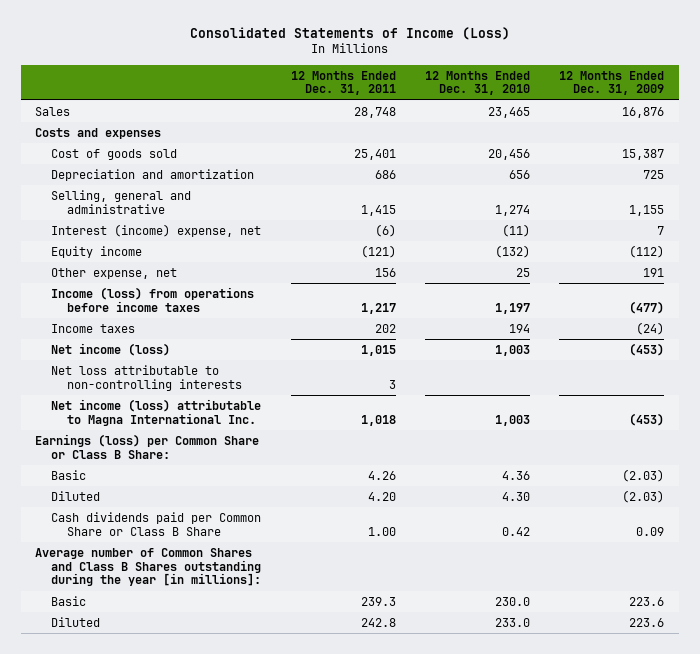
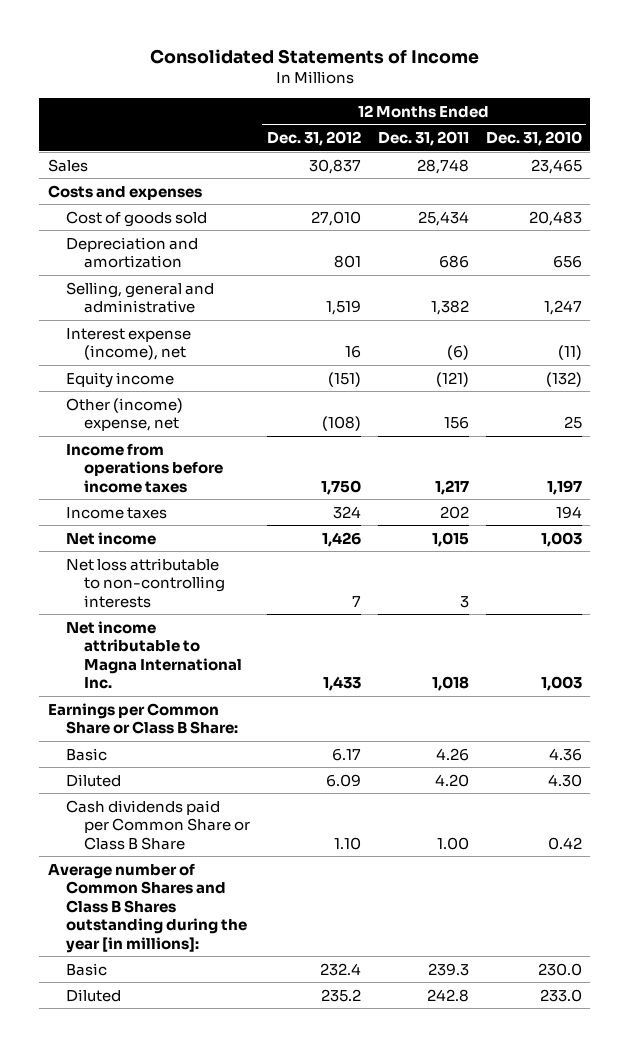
[189,27,510,41] Consolidated Statements of Income (Loss) -> [149,48,479,64] Consolidated Statements of Income
[559,70,665,96] 12 Months Ended Dec. 31, 2009 -> none
none -> [266,131,361,147] Dec. 31, 2012
[353,148,396,160] 25,401 -> [417,210,469,226] 25,434
[487,148,530,160] 20,456 -> [528,210,582,226] 20,483
[360,204,396,216] 1,415 -> [430,300,469,316] 1,382
[494,204,530,216] 1,274 -> [543,300,582,316] 1,247
[51,223,262,237] Interest (income) expense, net -> [65,327,191,361] Interest expense (income), net
[51,267,178,279] Other expense, net -> [65,397,183,432] Other (income) expense, net
[51,286,255,312] Income (loss) from operations before income taxes -> [65,442,223,493] Income from operations before income taxes
[51,342,171,356] Net income (loss) -> [65,531,156,545] Net income
[51,398,262,426] Net income (loss) attributable to Magna International Inc. -> [65,620,242,690] Net income attributable to Magna International Inc.
[35,433,260,459] Earnings (loss) per Common Share or Class B Share: -> [47,702,238,735] Earnings per Common Share or Class B Share:

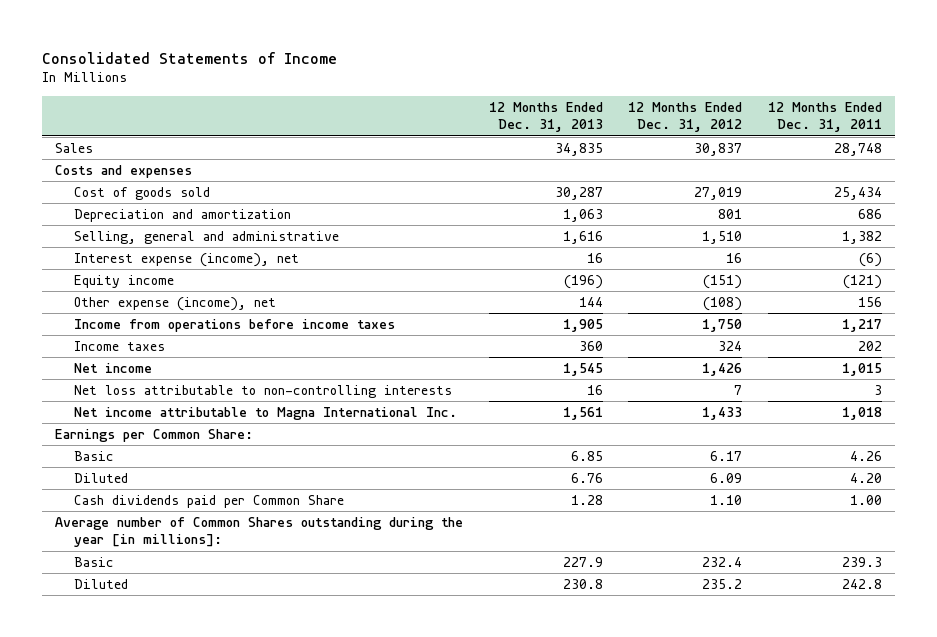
[485,131,582,147] Dec. 31, 2010 -> none
none -> [488,102,603,133] 12 Months Ended Dec. 31, 2013
[310,210,361,226] 27,010 -> [694,186,743,200] 27,019
[325,300,361,316] 1,519 -> [702,230,743,244] 1,510
[65,397,183,432] Other (income) expense, net -> [73,296,276,311] Other expense (income), net
[47,702,238,735] Earnings per Common Share or Class B Share: -> [54,428,253,442] Earnings per Common Share:
[65,799,250,850] Cash dividends paid per Common Share or Class B Share -> [73,494,344,508] Cash dividends paid per Common Share
[47,862,247,953] Average number of Common Shares and Class B Shares outstanding during the year [in millions]: -> [54,516,463,548] Average number of Common Shares outstanding during the year [in millions]:

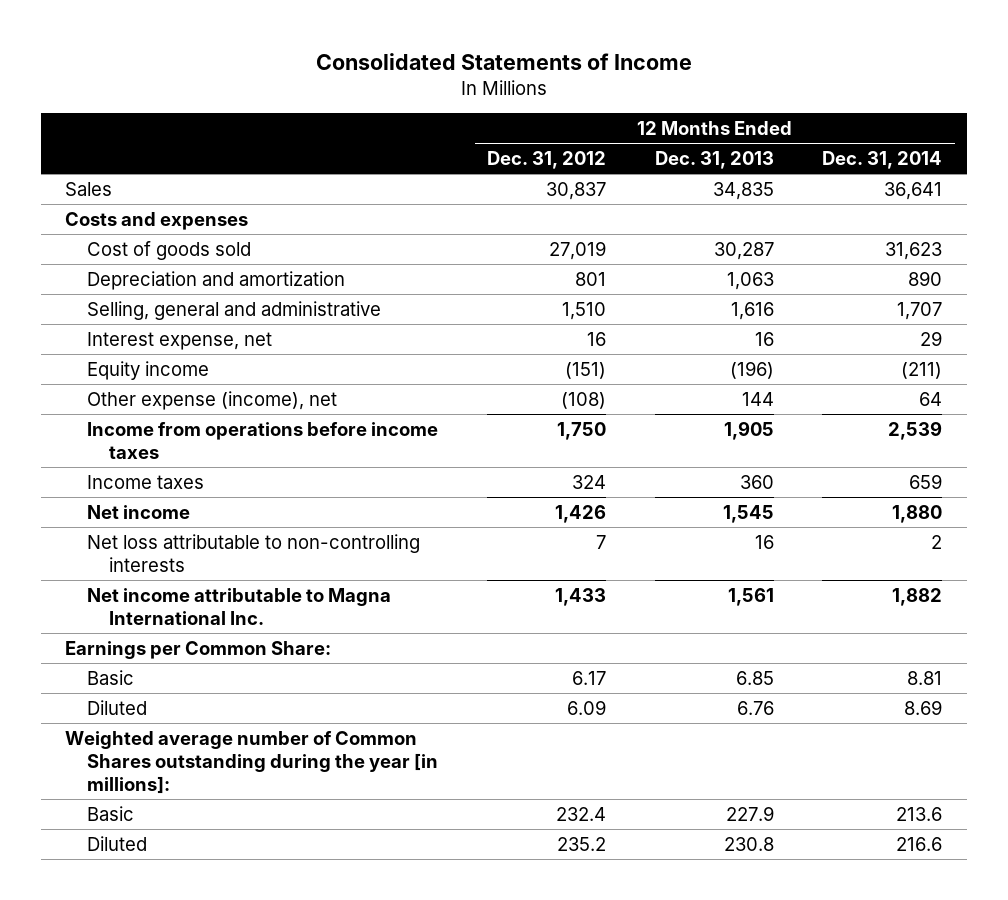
[768,102,883,133] 12 Months Ended Dec. 31, 2011 -> none
none -> [822,150,943,169] Dec. 31, 2014
[73,252,299,267] Interest expense (income), net -> [87,331,273,350] Interest expense, net
[73,494,344,508] Cash dividends paid per Common Share -> none
[54,516,463,548] Average number of Common Shares outstanding during the year [in millions]: -> [65,730,439,795] Weighted average number of Common Shares outstanding during the year [in millions]:

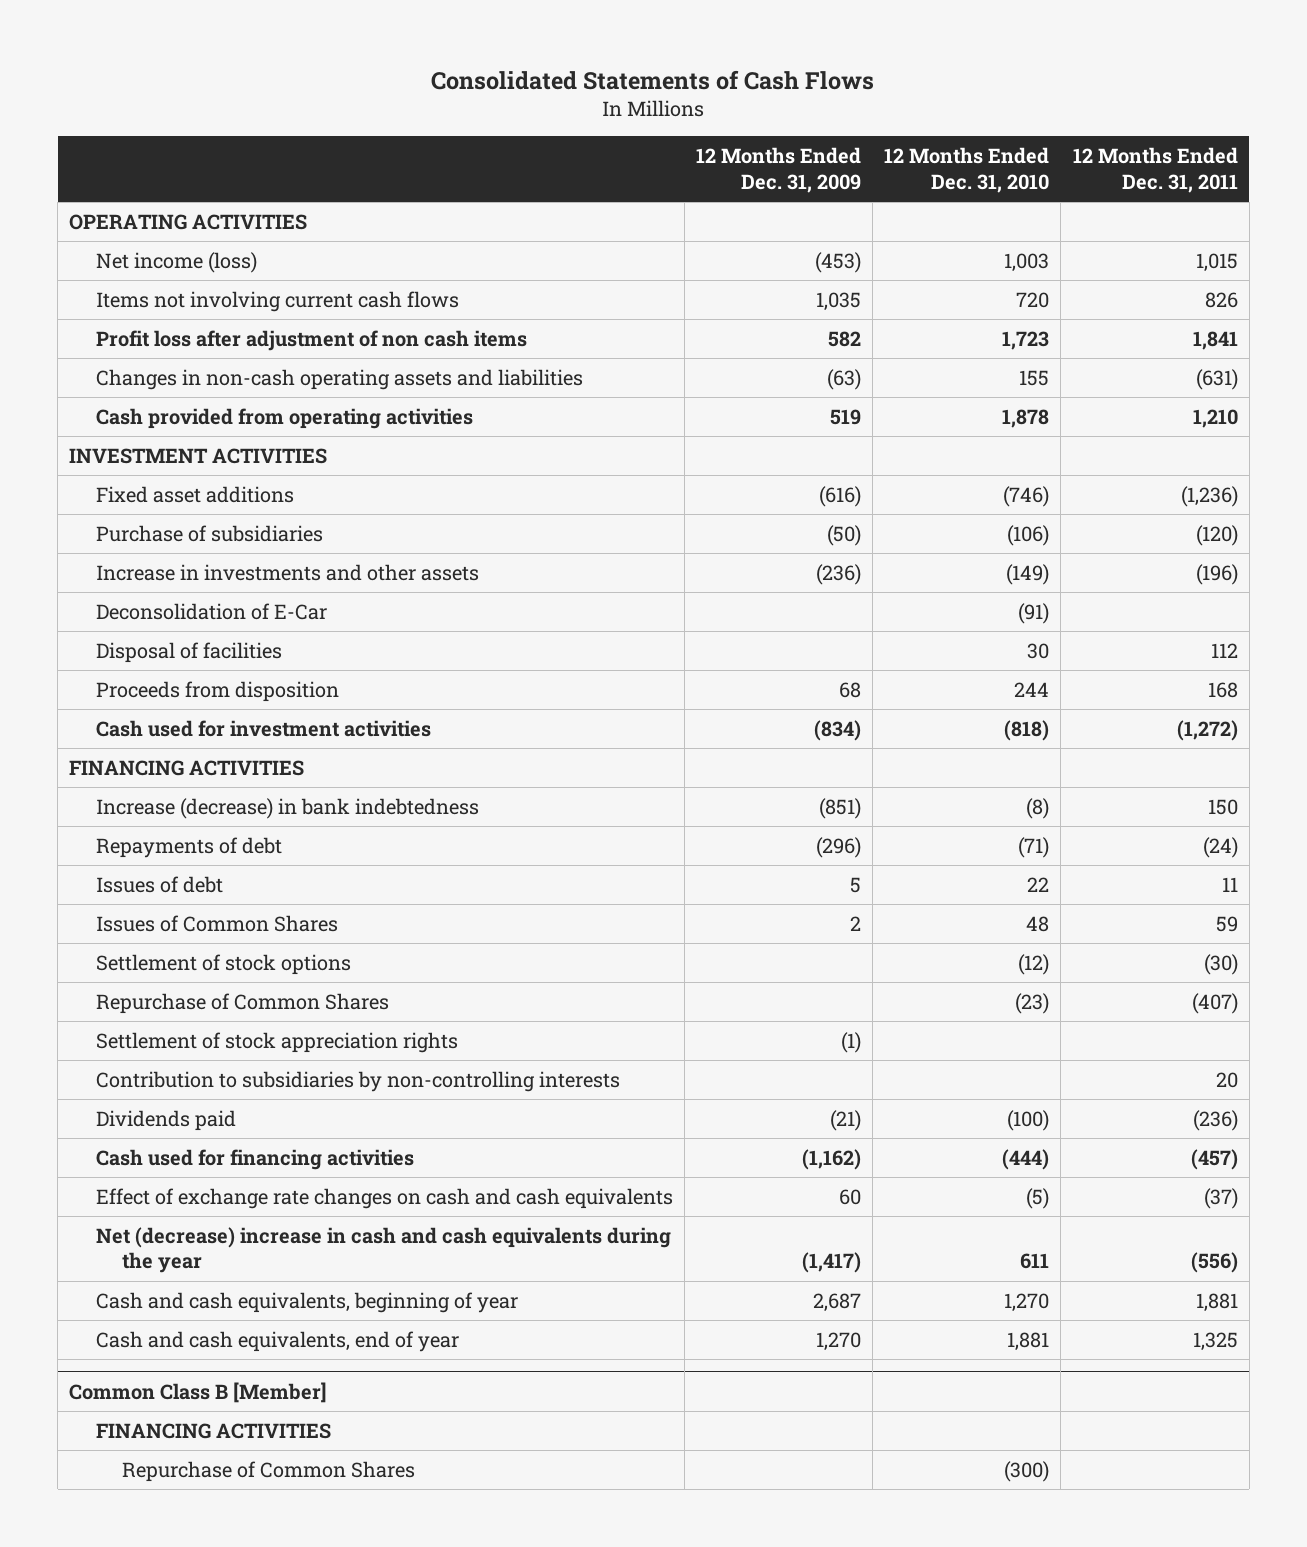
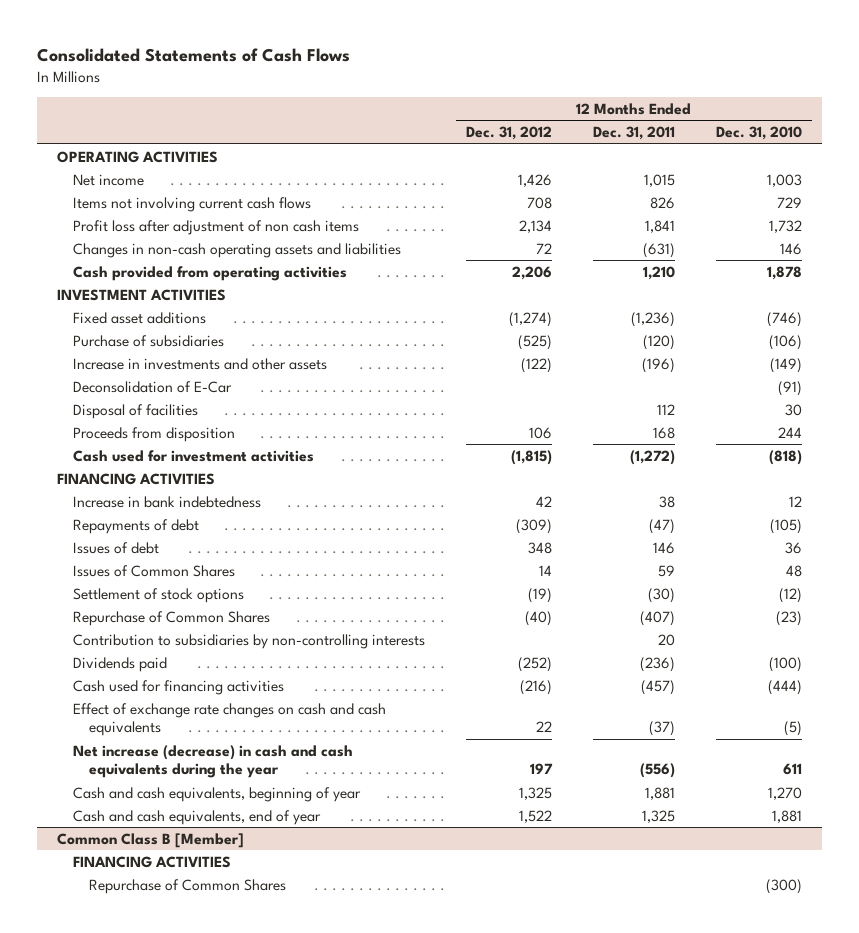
[696,147,862,193] 12 Months Ended Dec. 31, 2009 -> none
none -> [465,126,552,141] Dec. 31, 2012
[95,251,257,273] Net income (loss) -> [72,173,144,186] Net income
[1016,291,1050,308] 720 -> [776,196,802,208] 729
[1002,330,1050,350] 1,723 -> [768,219,802,233] 1,732
[1019,369,1050,386] 155 -> [779,242,802,255] 146
[95,797,479,819] Increase (decrease) in bank indebtedness -> [72,495,261,508] Increase in bank indebtedness
[1026,797,1050,819] (8) -> [788,495,802,507] 12
[1207,798,1238,815] 150 -> [658,495,675,508] 38
[1018,836,1050,858] (71) -> [769,518,802,534] (105)
[1202,836,1238,858] (24) -> [648,518,675,534] (47)
[1027,876,1050,892] 22 -> [784,541,802,554] 36
[1221,876,1238,892] 11 -> [652,541,675,554] 146
[95,1031,458,1053] Settlement of stock appreciation rights -> none
[95,1226,671,1274] Net (decrease) increase in cash and cash equivalents during the year -> [72,744,353,779] Net increase (decrease) in cash and cash equivalents during the year

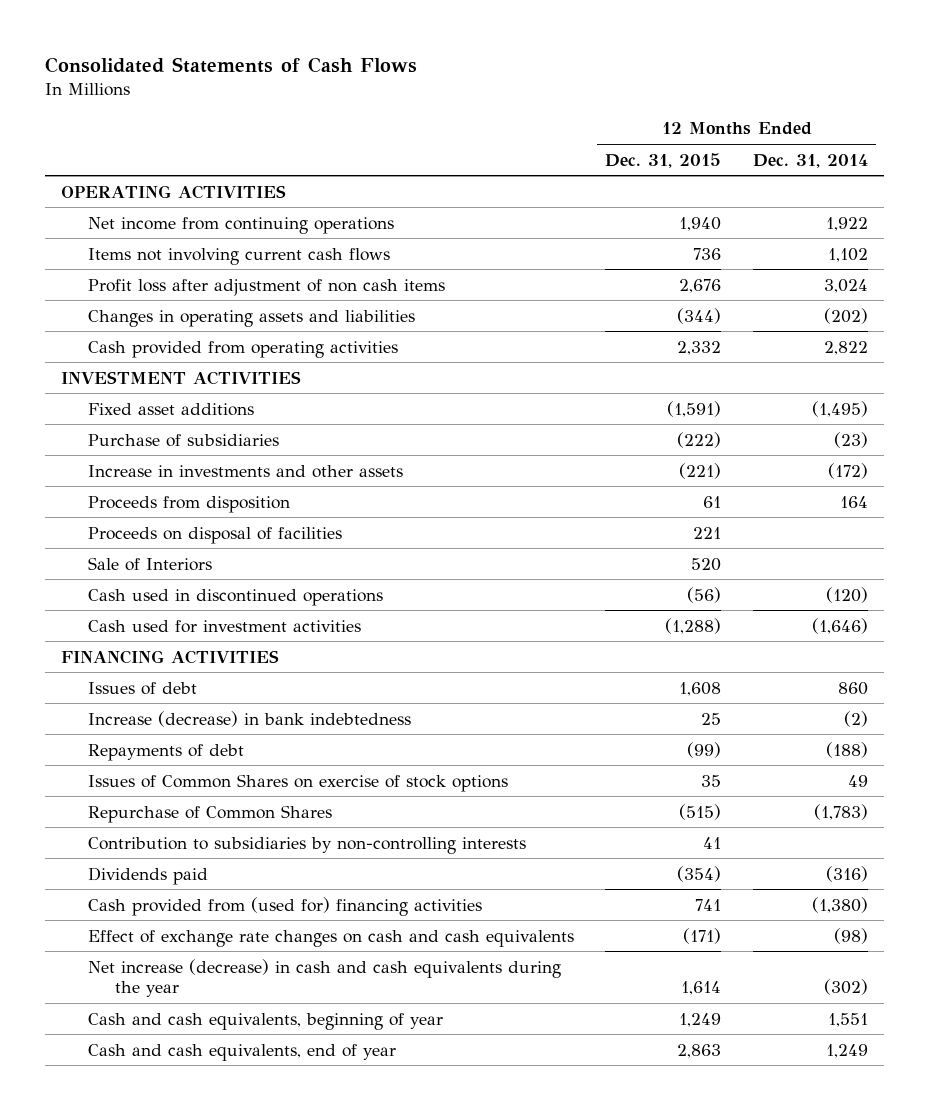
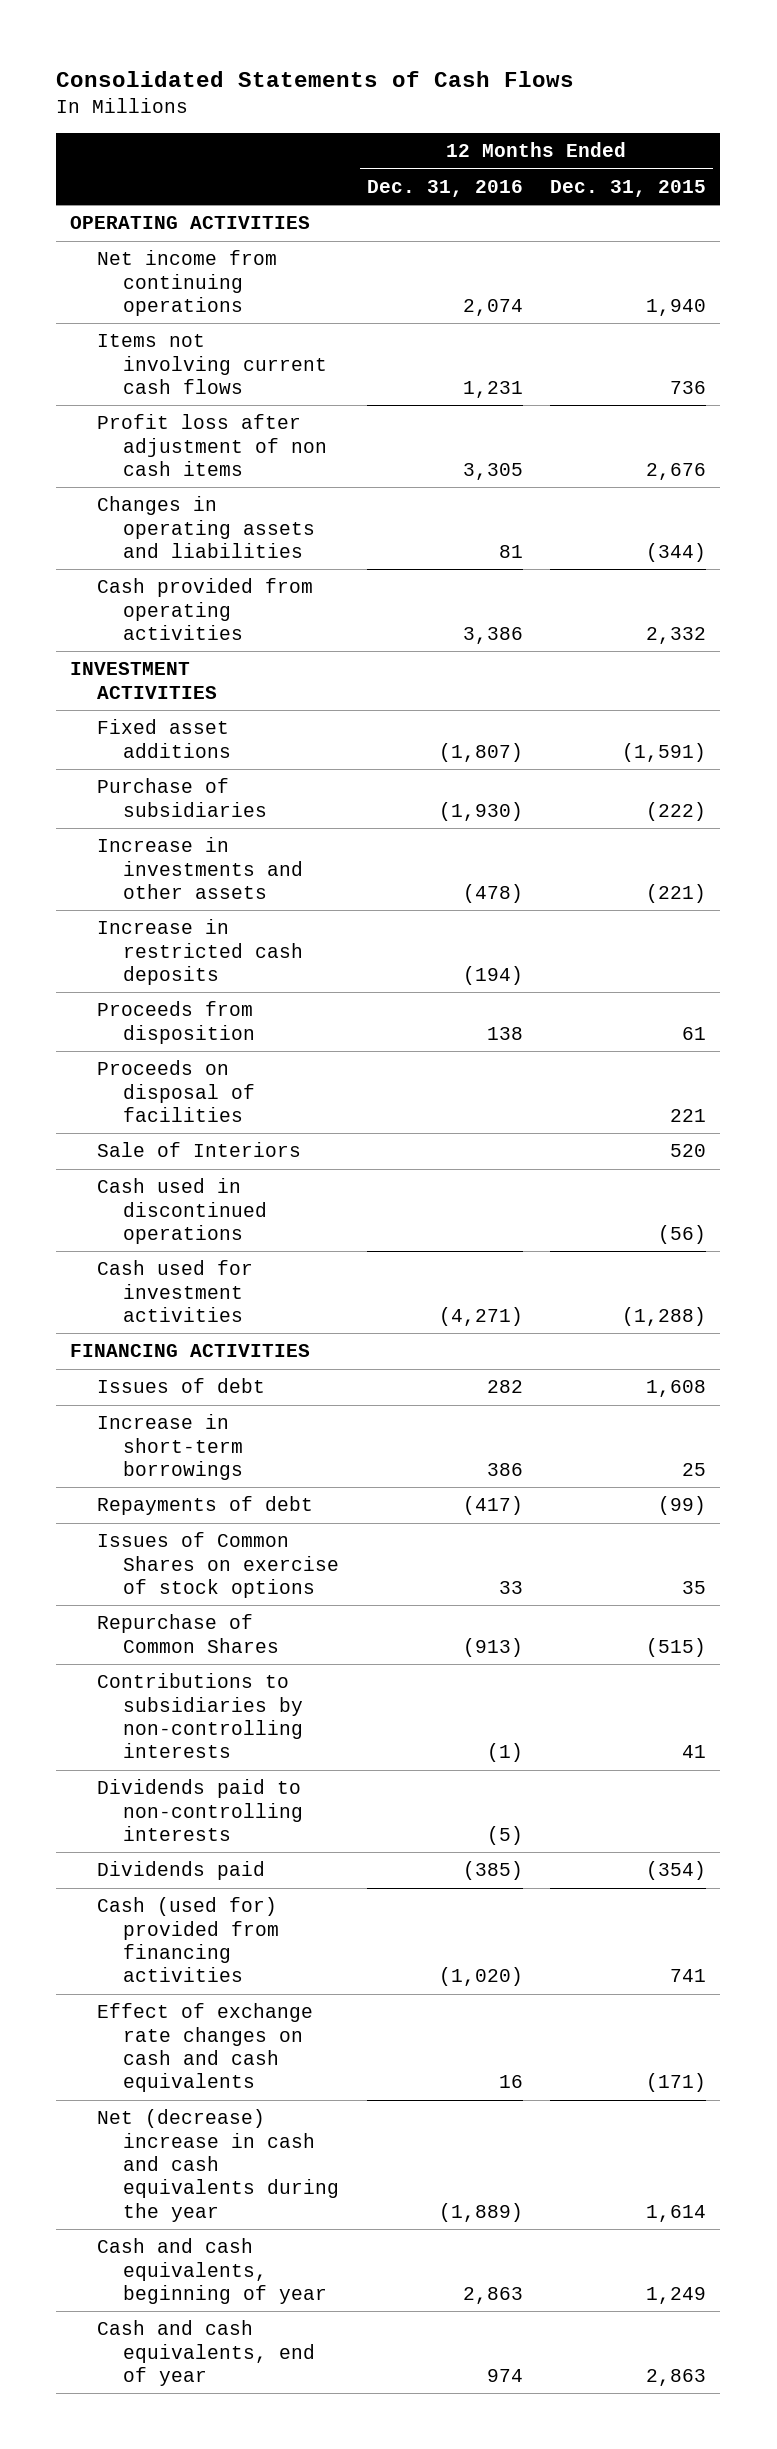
[752,153,868,168] Dec. 31, 2014 -> none
none -> [366,180,523,198] Dec. 31, 2016
none -> [96,919,303,986] Increase in restricted cash deposits
[87,710,411,727] Increase (decrease) in bank indebtedness -> [96,1414,243,1481] Increase in short-term borrowings
[87,836,526,854] Contribution to subsidiaries by non-controlling interests -> [96,1673,303,1759] Contributions to subsidiaries by non-controlling interests
none -> [96,1779,303,1842] Dividends paid to non-controlling interests
[87,896,482,916] Cash provided from (used for) financing activities -> [96,1897,279,1983] Cash (used for) provided from financing activities
[87,958,561,997] Net increase (decrease) in cash and cash equivalents during the year -> [96,2109,339,2222] Net (decrease) increase in cash and cash equivalents during the year

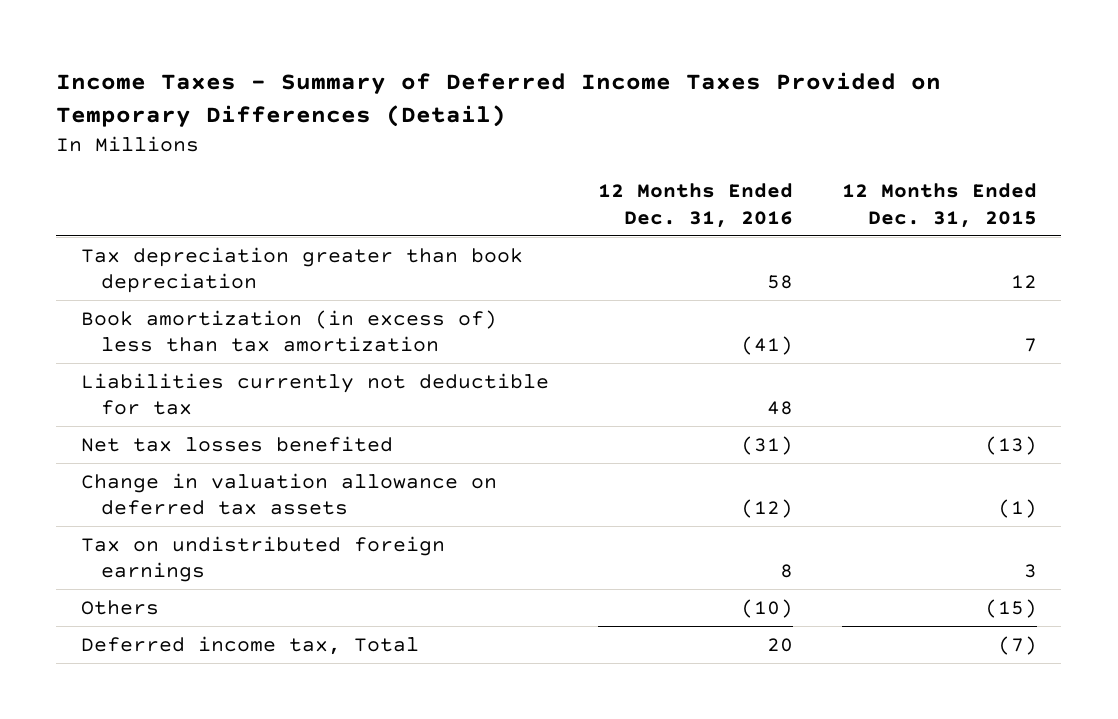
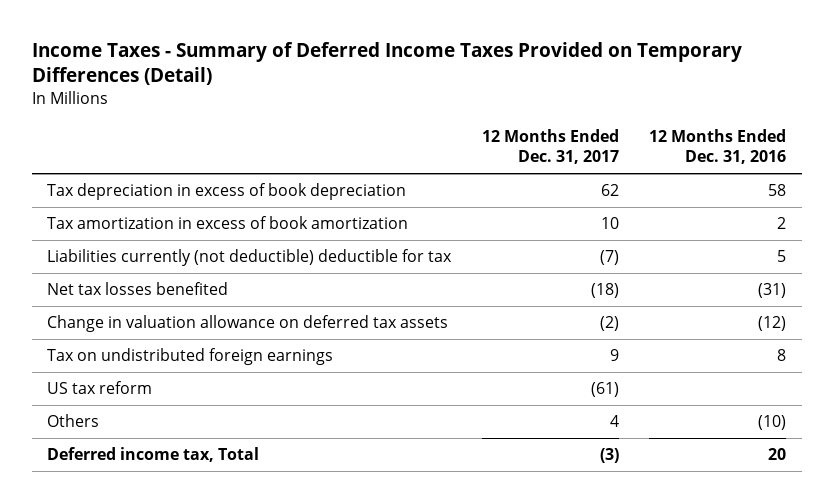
[841,183,1037,228] 12 Months Ended Dec. 31, 2015 -> none
none -> [481,129,619,165] 12 Months Ended Dec. 31, 2017
[80,246,523,294] Tax depreciation greater than book depreciation -> [46,183,406,201] Tax depreciation in excess of book depreciation
[80,309,497,353] Book amortization (in excess of) less than tax amortization -> [46,216,408,230] Tax amortization in excess of book amortization
[740,336,793,356] (41) -> [777,217,787,230] 2
[80,372,549,416] Liabilities currently not deductible for tax -> [46,249,452,267] Liabilities currently (not deductible) deductible for tax
[766,401,793,416] 48 -> [777,250,787,263] 5
none -> [46,381,152,395] US tax reform

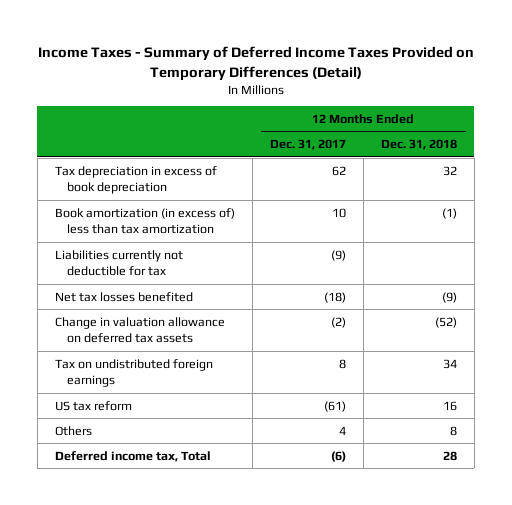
[649,129,787,165] 12 Months Ended Dec. 31, 2016 -> none
none -> [380,139,457,151] Dec. 31, 2018
[46,216,408,230] Tax amortization in excess of book amortization -> [54,207,235,234] Book amortization (in excess of) less than tax amortization
[46,249,452,267] Liabilities currently (not deductible) deductible for tax -> [54,249,183,276] Liabilities currently not deductible for tax
[599,250,619,266] (7) -> [330,249,346,261] (9)
[609,349,619,362] 9 -> [338,358,346,369] 8
[599,448,619,464] (3) -> [330,450,346,462] (6)

